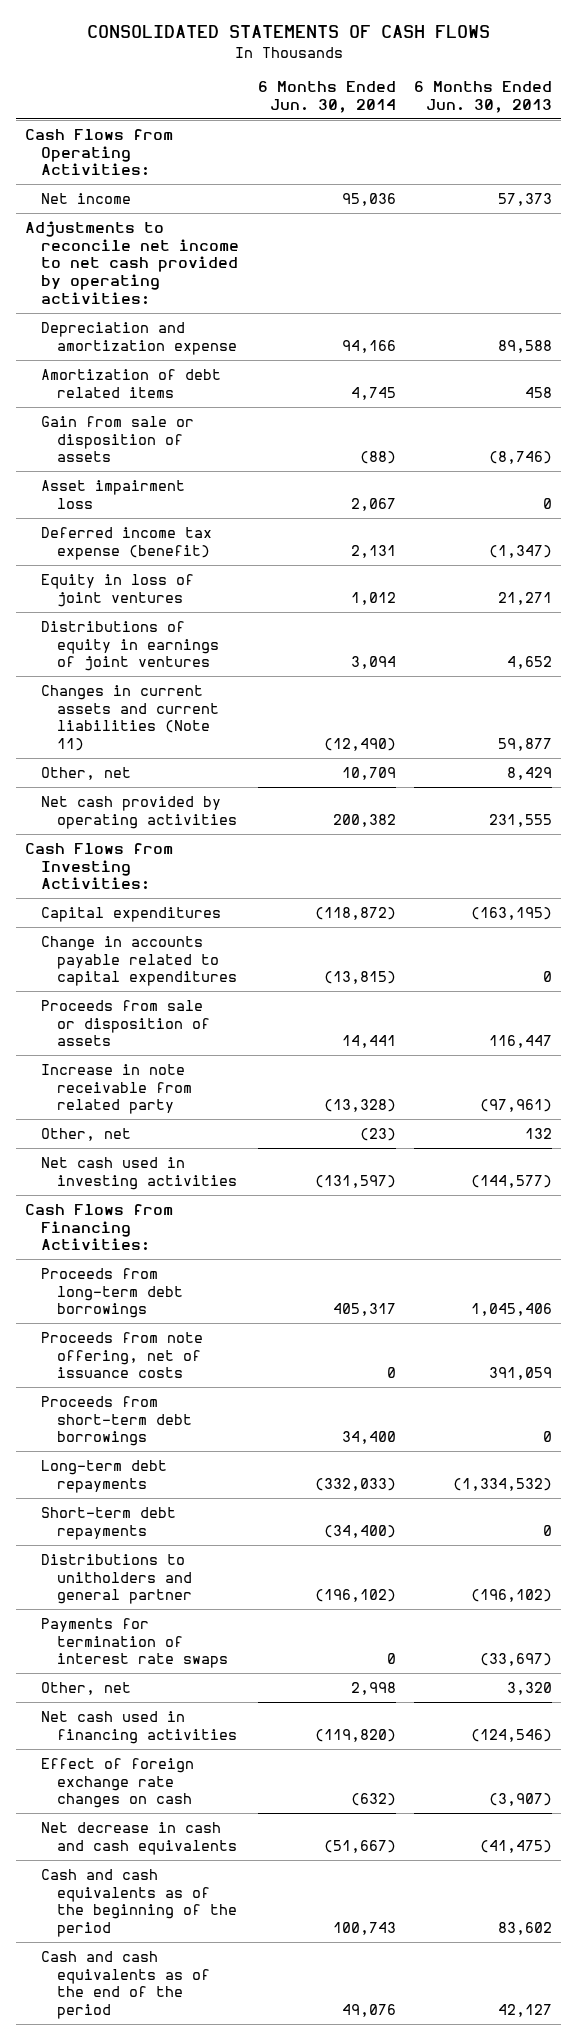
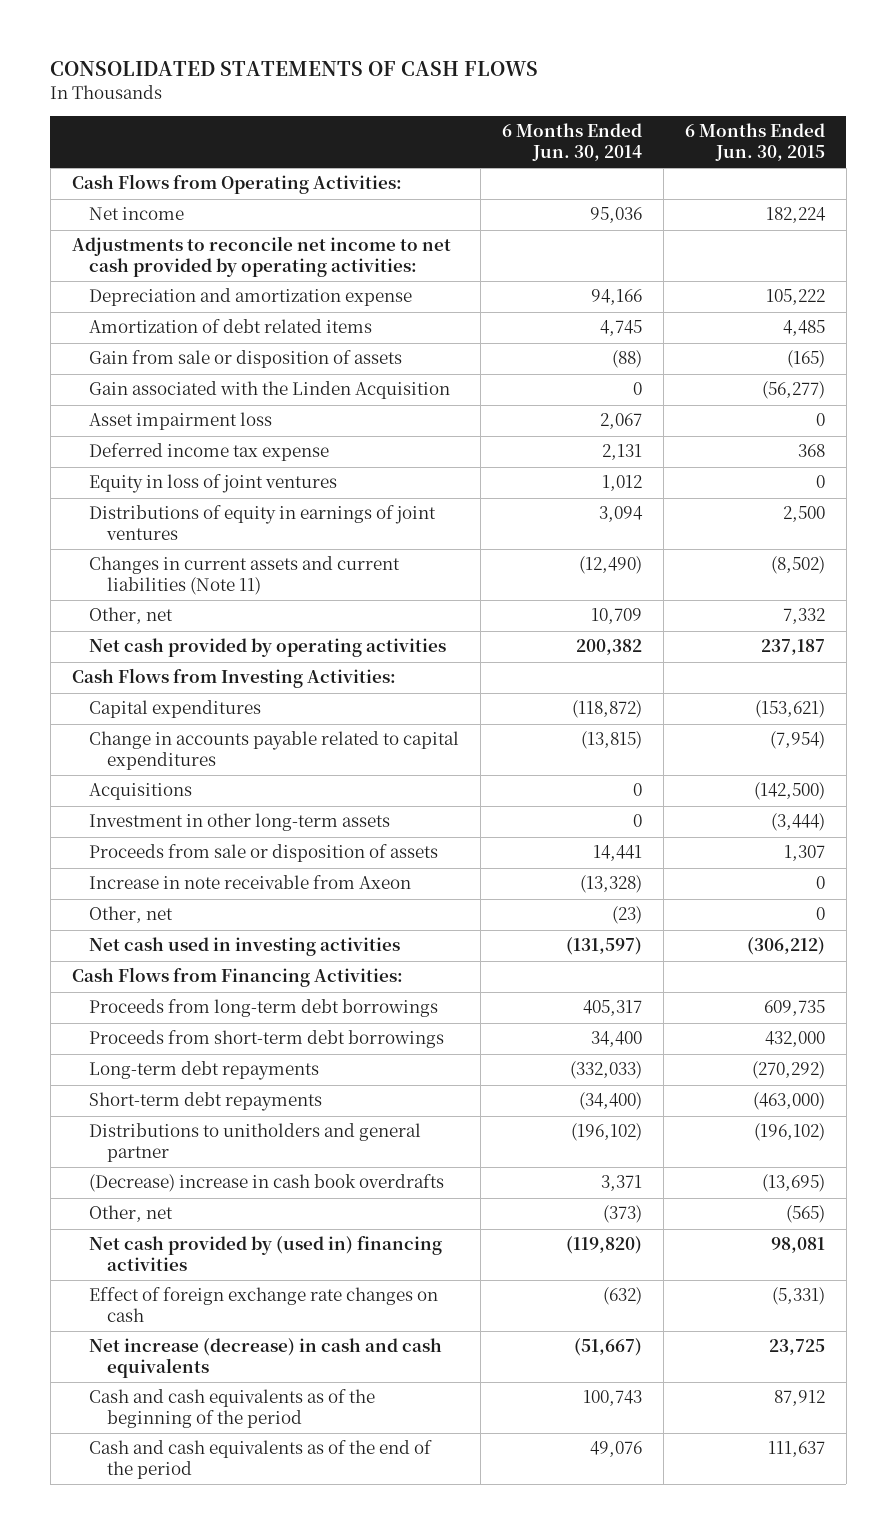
[413,81,552,113] 6 Months Ended Jun. 30, 2013 -> none
none -> [684,123,825,162] 6 Months Ended Jun. 30, 2015
none -> [89,381,451,400] Gain associated with the Linden Acquisition
[41,526,213,560] Deferred income tax expense (benefit) -> [89,443,330,462] Deferred income tax expense
none -> [89,783,193,801] Acquisitions
none -> [89,813,391,832] Investment in other long-term assets
[41,1063,192,1115] Increase in note receivable from related party -> [89,875,412,890] Increase in note receivable from Axeon
[41,1331,204,1379] Proceeds from note offering, net of issuance costs -> none
[41,1617,228,1669] Payments for termination of interest rate swaps -> none
none -> [89,1174,445,1193] (Decrease) increase in cash book overdrafts
[350,1681,396,1695] 2,998 -> [603,1205,643,1224] (373)
[41,1710,237,1744] Net cash used in financing activities -> [89,1236,443,1272] Net cash provided by (used in) financing activities
[41,1821,237,1855] Net decrease in cash and cash equivalents -> [89,1338,443,1379] Net increase (decrease) in cash and cash equivalents

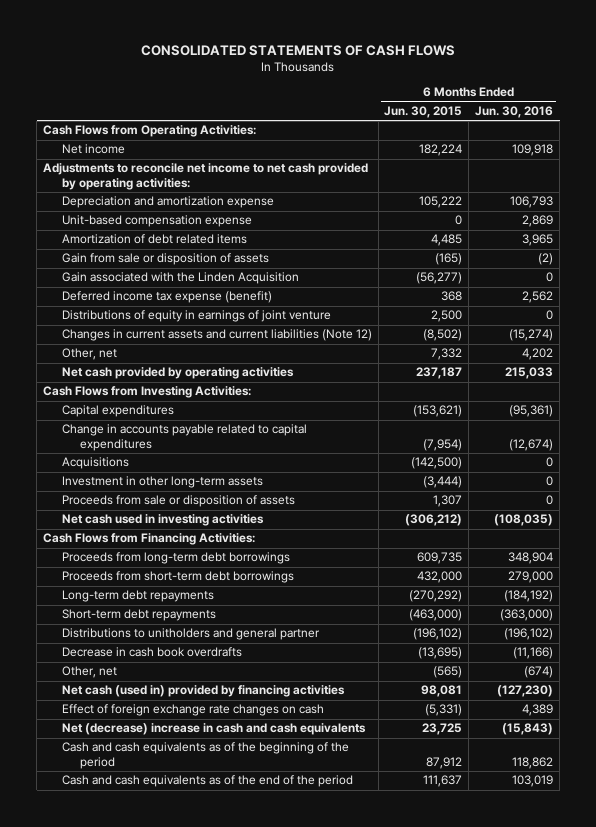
[502,123,643,162] 6 Months Ended Jun. 30, 2014 -> none
none -> [475,105,554,118] Jun. 30, 2016
none -> [61,215,252,228] Unit-based compensation expense
[89,412,273,431] Asset impairment loss -> none
[89,474,338,494] Equity in loss of joint ventures -> none
[89,443,330,462] Deferred income tax expense -> [61,291,272,304] Deferred income tax expense (benefit)
[89,505,437,541] Distributions of equity in earnings of joint ventures -> [61,310,331,323] Distributions of equity in earnings of joint venture
[89,556,401,596] Changes in current assets and current liabilities (Note 11) -> [61,329,372,342] Changes in current assets and current liabilities (Note 12)
[89,875,412,890] Increase in note receivable from Axeon -> none
[89,906,174,924] Other, net -> none
[89,1174,445,1193] (Decrease) increase in cash book overdrafts -> [61,647,242,658] Decrease in cash book overdrafts
[89,1236,443,1272] Net cash provided by (used in) financing activities -> [61,685,345,698] Net cash (used in) provided by financing activities
[89,1338,443,1379] Net increase (decrease) in cash and cash equivalents -> [61,723,366,736] Net (decrease) increase in cash and cash equivalents

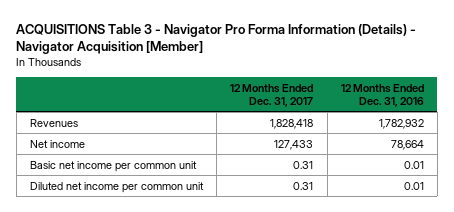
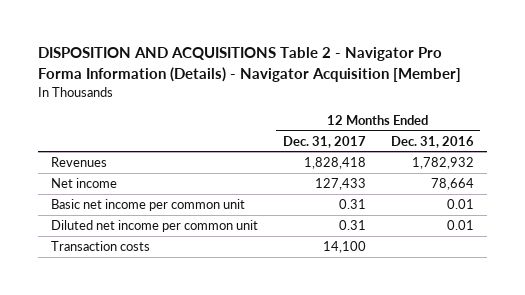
[16,23,417,55] ACQUISITIONS Table 3 - Navigator Pro Forma Information (Details) - Navigator Acquisition [Member] -> [37,47,461,82] DISPOSITION AND ACQUISITIONS Table 2 - Navigator Pro Forma Information (Details) - Navigator Acquisition [Member]
none -> [50,241,150,252] Transaction costs

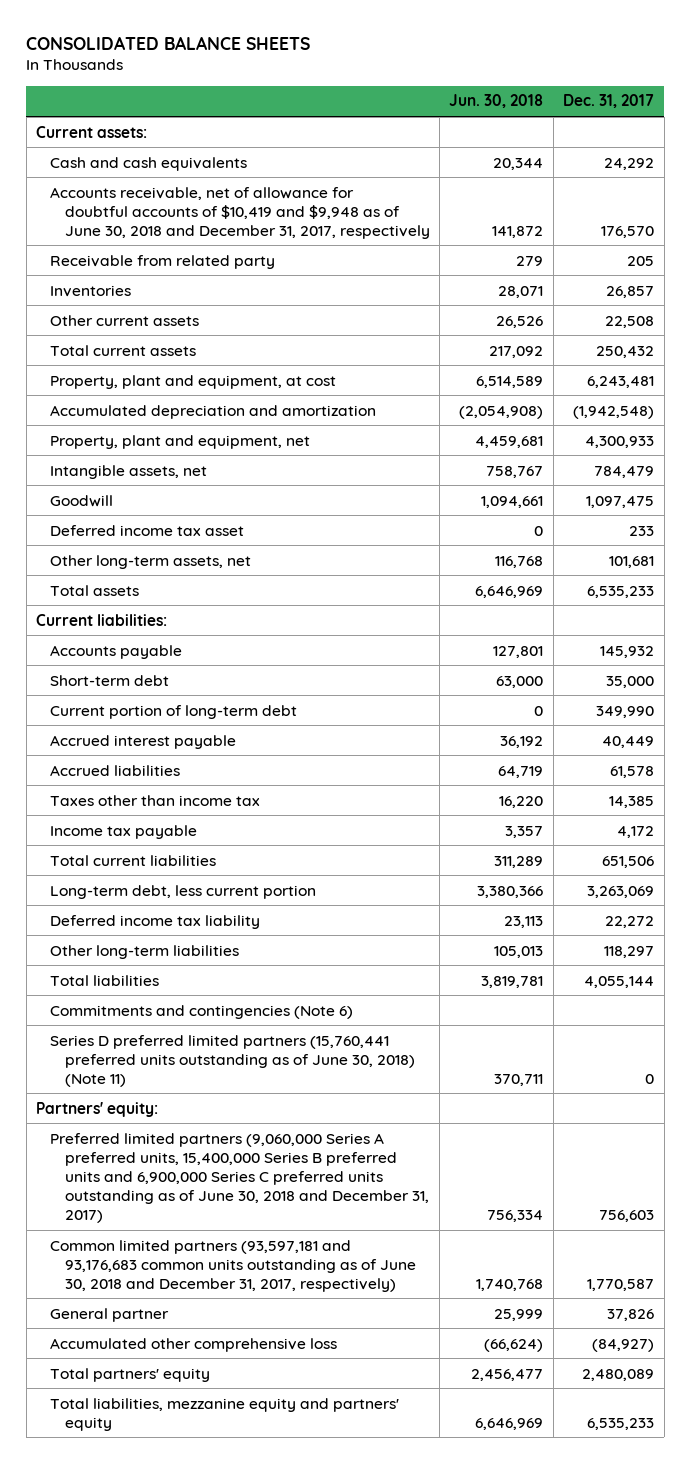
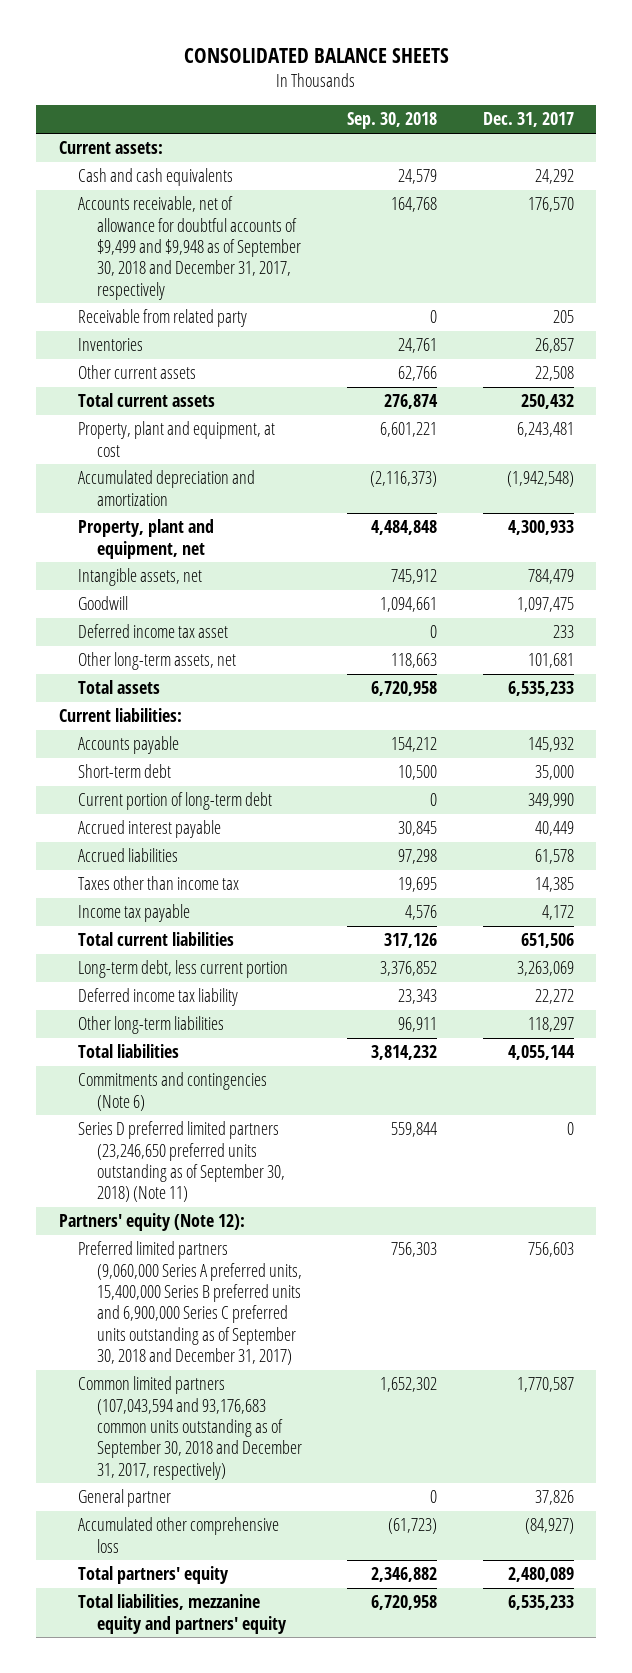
[449,94,544,109] Jun. 30, 2018 -> none
none -> [347,112,438,130] Sep. 30, 2018
[50,186,430,239] Accounts receivable, net of allowance for doubtful accounts of $10,419 and $9,948 as of June 30, 2018 and December 31, 2017, respectively -> [77,196,301,300] Accounts receivable, net of allowance for doubtful accounts of $9,499 and $9,948 as of September 30, 2018 and December 31, 2017, respectively
[50,1034,415,1087] Series D preferred limited partners (15,760,441 preferred units outstanding as of June 30, 2018) (Note 11) -> [77,1121,285,1203] Series D preferred limited partners (23,246,650 preferred units outstanding as of September 30, 2018) (Note 11)
[36,1101,159,1117] Partners' equity: -> [58,1213,245,1232] Partners' equity (Note 12):
[50,1132,429,1223] Preferred limited partners (9,060,000 Series A preferred units, 15,400,000 Series B preferred units and 6,900,000 Series C preferred units outstanding as of June 30, 2018 and December 31, 2017) -> [77,1241,302,1365] Preferred limited partners (9,060,000 Series A preferred units, 15,400,000 Series B preferred units and 6,900,000 Series C preferred units outstanding as of September 30, 2018 and December 31, 2017)
[50,1239,416,1292] Common limited partners (93,597,181 and 93,176,683 common units outstanding as of June 30, 2018 and December 31, 2017, respectively) -> [77,1376,302,1480] Common limited partners (107,043,594 and 93,176,683 common units outstanding as of September 30, 2018 and December 31, 2017, respectively)

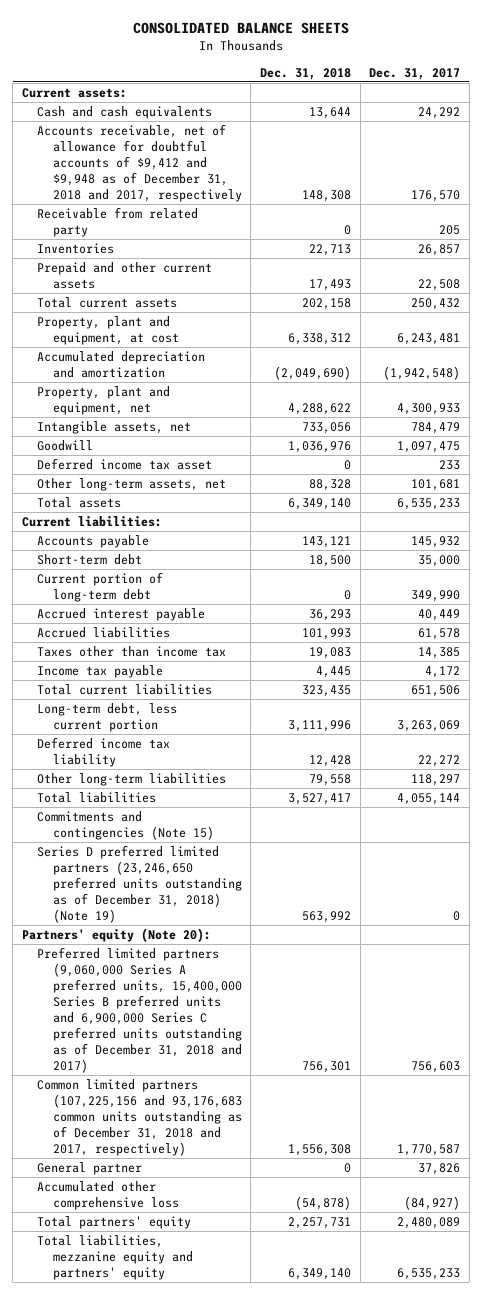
[347,112,438,130] Sep. 30, 2018 -> none
none -> [260,67,352,80] Dec. 31, 2018
[77,196,301,300] Accounts receivable, net of allowance for doubtful accounts of $9,499 and $9,948 as of September 30, 2018 and December 31, 2017, respectively -> [37,124,242,202] Accounts receivable, net of allowance for doubtful accounts of $9,412 and $9,948 as of December 31, 2018 and 2017, respectively
[77,365,196,380] Other current assets -> [37,262,213,290] Prepaid and other current assets
[77,1072,267,1111] Commitments and contingencies (Note 6) -> [37,811,214,841] Commitments and contingencies (Note 15)
[77,1121,285,1203] Series D preferred limited partners (23,246,650 preferred units outstanding as of September 30, 2018) (Note 11) -> [37,845,242,923] Series D preferred limited partners (23,246,650 preferred units outstanding as of December 31, 2018) (Note 19)
[58,1213,245,1232] Partners' equity (Note 12): -> [22,928,212,943] Partners' equity (Note 20):
[77,1241,302,1365] Preferred limited partners (9,060,000 Series A preferred units, 15,400,000 Series B preferred units and 6,900,000 Series C preferred units outstanding as of September 30, 2018 and December 31, 2017) -> [37,947,242,1073] Preferred limited partners (9,060,000 Series A preferred units, 15,400,000 Series B preferred units and 6,900,000 Series C preferred units outstanding as of December 31, 2018 and 2017)
[77,1376,302,1480] Common limited partners (107,043,594 and 93,176,683 common units outstanding as of September 30, 2018 and December 31, 2017, respectively) -> [37,1079,242,1156] Common limited partners (107,225,156 and 93,176,683 common units outstanding as of December 31, 2018 and 2017, respectively)

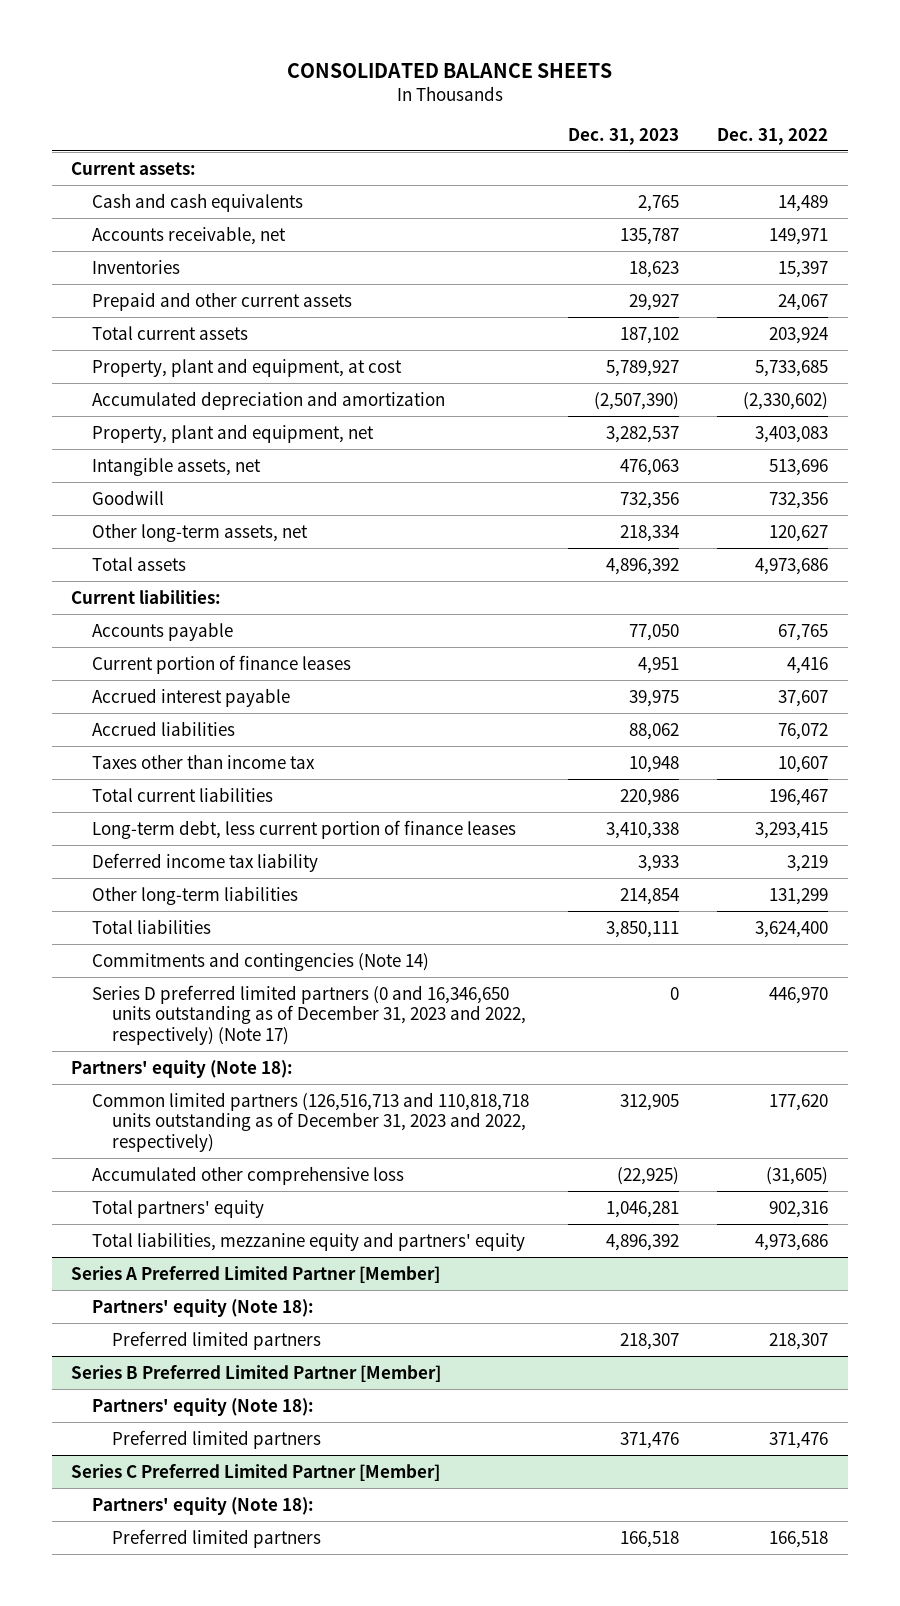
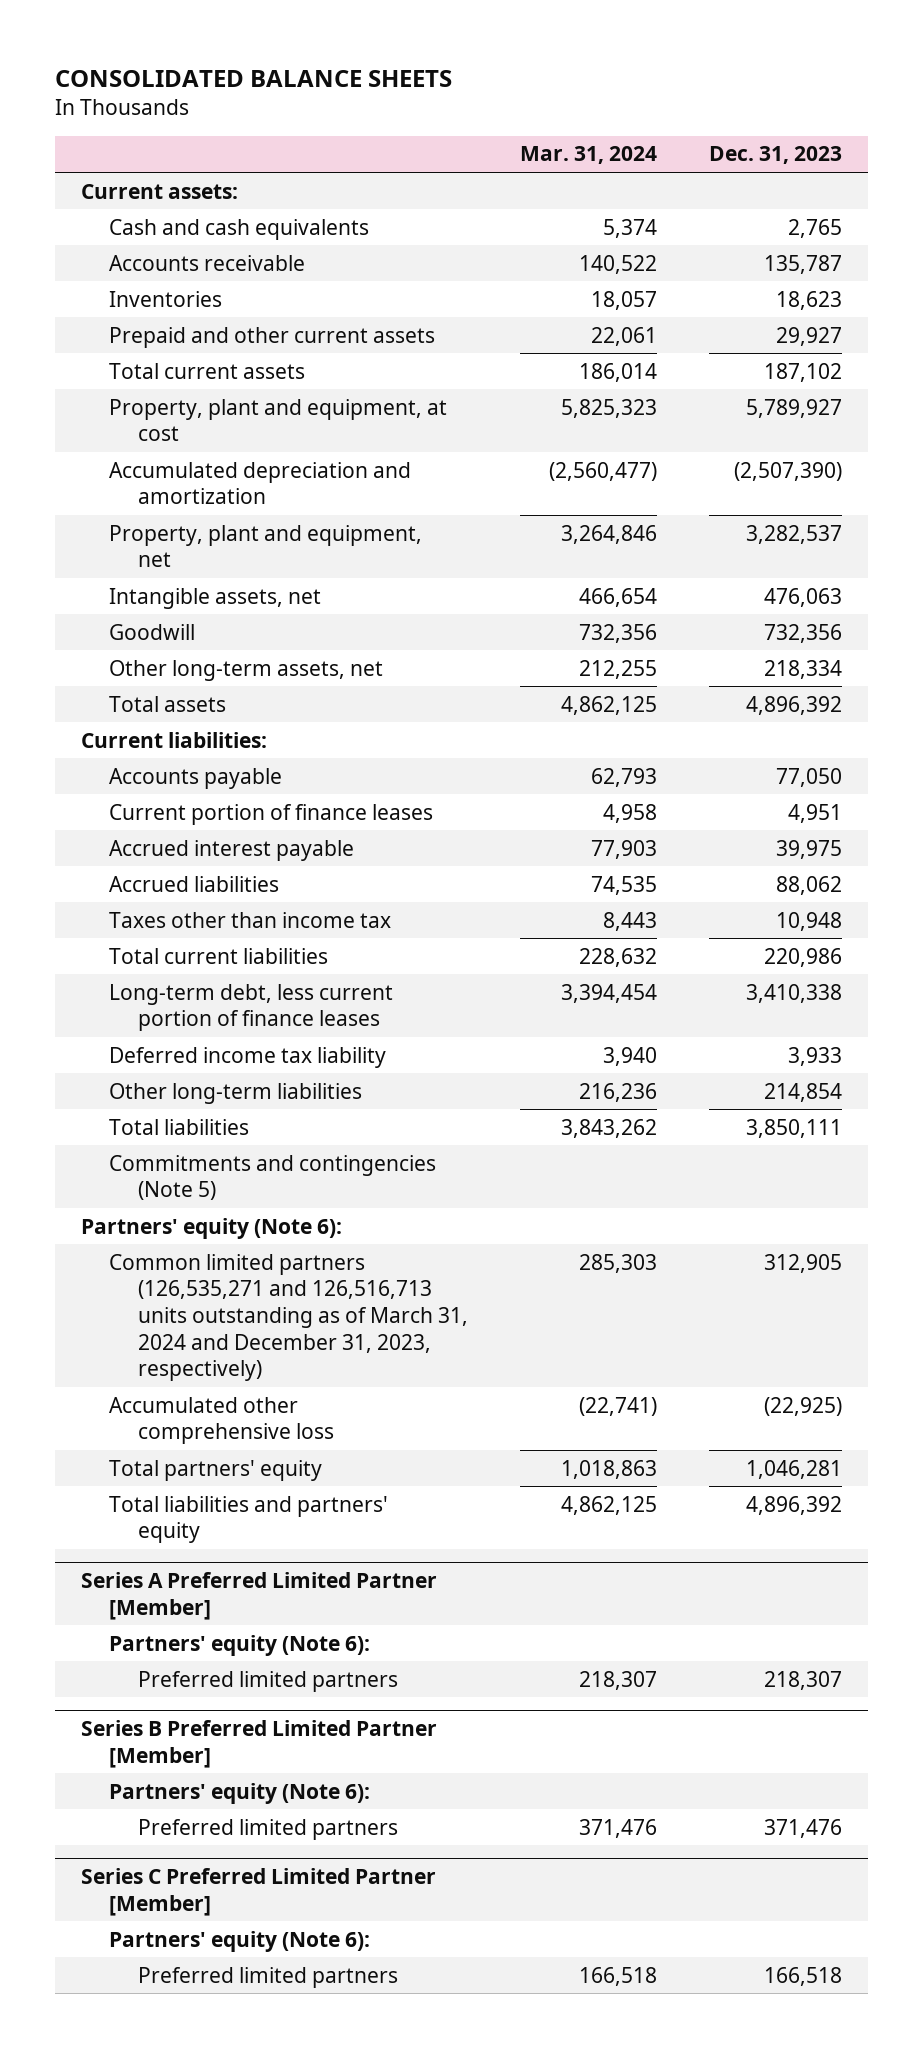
[717,127,829,145] Dec. 31, 2022 -> none
none -> [520,146,658,165] Mar. 31, 2024
[91,225,286,245] Accounts receivable, net -> [109,254,306,271] Accounts receivable
[91,984,526,1045] Series D preferred limited partners (0 and 16,346,650 units outstanding as of December 31, 2023 and 2022, respectively) (Note 17) -> none
[91,951,429,971] Commitments and contingencies (Note 14) -> [109,1154,437,1201] Commitments and contingencies (Note 5)
[71,1059,294,1078] Partners' equity (Note 18): -> [80,1217,342,1239] Partners' equity (Note 6):
[91,1091,529,1152] Common limited partners (126,516,713 and 110,818,718 units outstanding as of December 31, 2023 and 2022, respectively) -> [109,1253,469,1382] Common limited partners (126,535,271 and 126,516,713 units outstanding as of March 31, 2024 and December 31, 2023, respectively)
[91,1231,525,1251] Total liabilities, mezzanine equity and partners' equity -> [109,1495,389,1544] Total liabilities and partners' equity
[91,1298,314,1317] Partners' equity (Note 18): -> [109,1634,371,1656] Partners' equity (Note 6):
[91,1397,314,1416] Partners' equity (Note 18): -> [109,1782,371,1804] Partners' equity (Note 6):
[91,1496,314,1515] Partners' equity (Note 18): -> [109,1930,371,1952] Partners' equity (Note 6):

